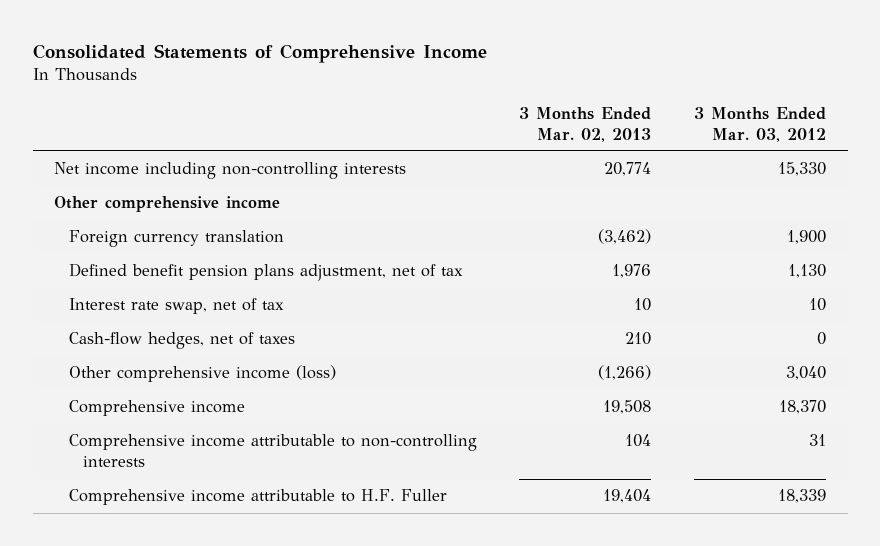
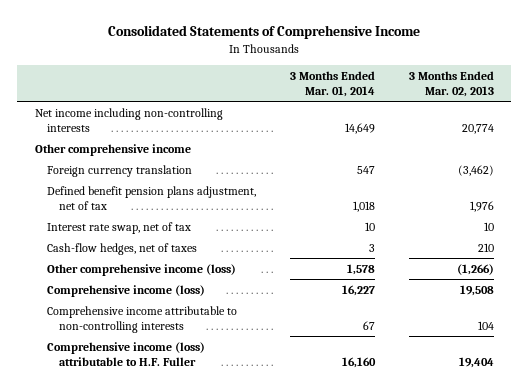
[694,106,827,142] 3 Months Ended Mar. 03, 2012 -> none
none -> [289,70,375,97] 3 Months Ended Mar. 01, 2014
[68,400,245,417] Comprehensive income -> [46,284,205,297] Comprehensive income (loss)
[68,489,447,506] Comprehensive income attributable to H.F. Fuller -> [46,341,205,366] Comprehensive income (loss) attributable to H.F. Fuller

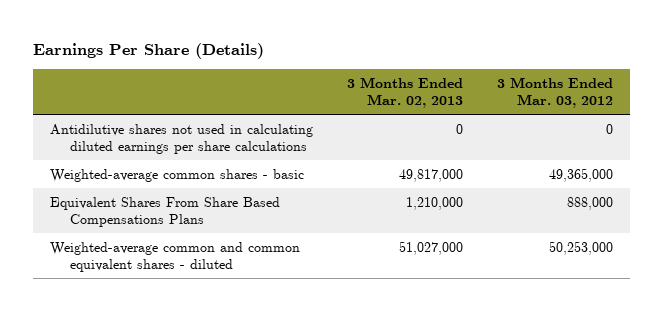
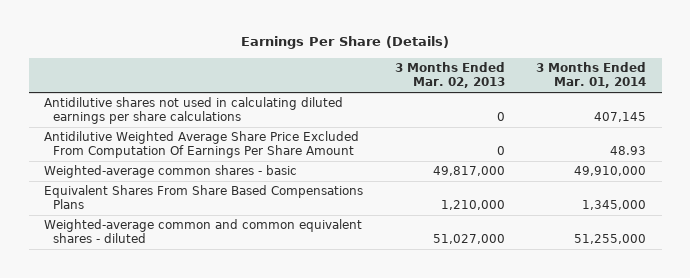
[496,76,613,109] 3 Months Ended Mar. 03, 2012 -> none
none -> [536,62,647,89] 3 Months Ended Mar. 01, 2014
none -> [44,131,360,159] Antidilutive Weighted Average Share Price Excluded From Computation Of Earnings Per Share Amount

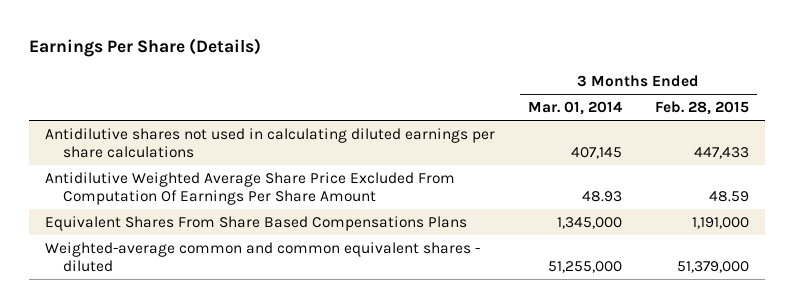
[394,62,505,89] 3 Months Ended Mar. 02, 2013 -> none
none -> [654,101,749,116] Feb. 28, 2015
[44,165,298,179] Weighted-average common shares - basic -> none

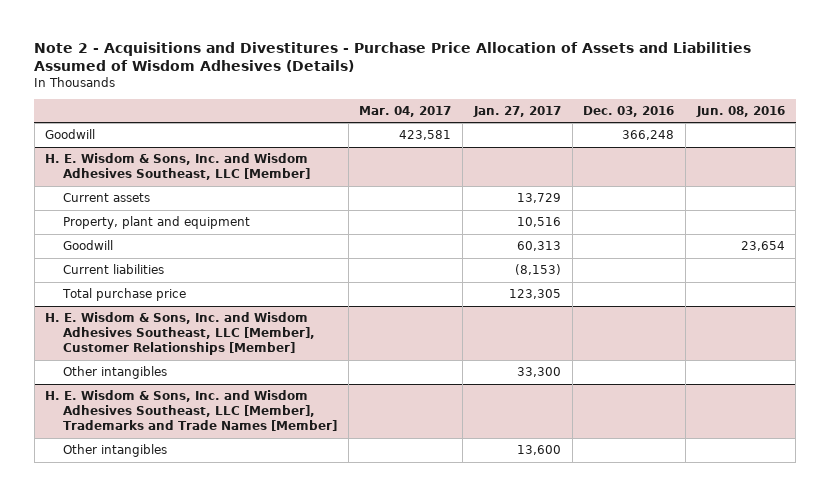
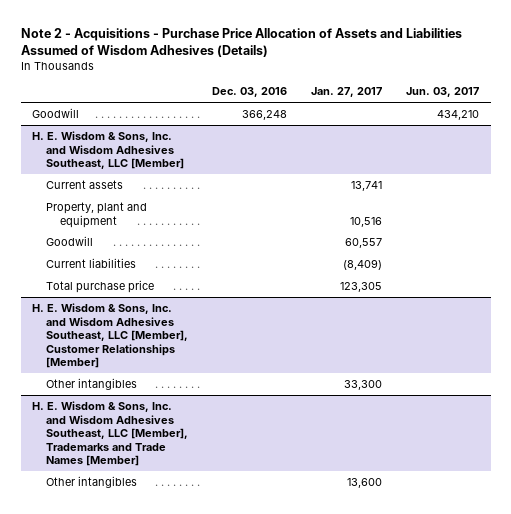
[34,41,752,72] Note 2 - Acquisitions and Divestitures - Purchase Price Allocation of Assets and Liabilities Assumed of Wisdom Adhesives (Details) -> [20,27,462,57] Note 2 - Acquisitions - Purchase Price Allocation of Assets and Liabilities Assumed of Wisdom Adhesives (Details)
[359,105,452,117] Mar. 04, 2017 -> none
[695,105,785,117] Jun. 08, 2016 -> none
none -> [405,87,479,98] Jun. 03, 2017
[516,193,561,204] 13,729 -> [350,180,382,191] 13,741
[516,241,561,252] 60,313 -> [344,237,382,248] 60,557
[514,264,561,276] (8,153) -> [342,258,382,270] (8,409)

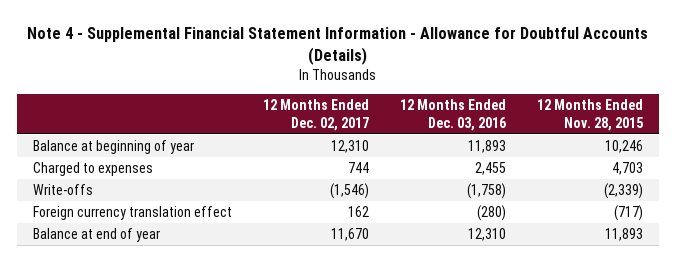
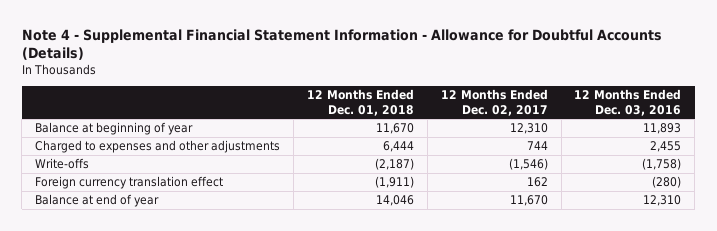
[537,98,644,131] 12 Months Ended Nov. 28, 2015 -> none
none -> [307,89,415,116] 12 Months Ended Dec. 01, 2018
[32,161,153,176] Charged to expenses -> [35,140,281,154] Charged to expenses and other adjustments

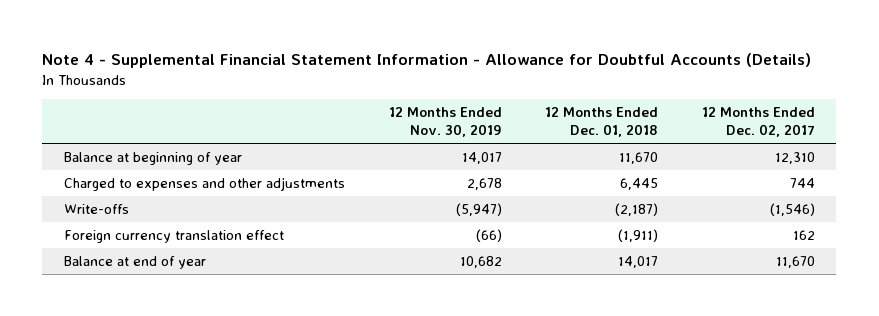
[574,89,682,116] 12 Months Ended Dec. 03, 2016 -> none
none -> [388,107,502,138] 12 Months Ended Nov. 30, 2019
[383,141,415,153] 6,444 -> [620,177,659,190] 6,445
[376,195,415,207] 14,046 -> [618,255,659,268] 14,017

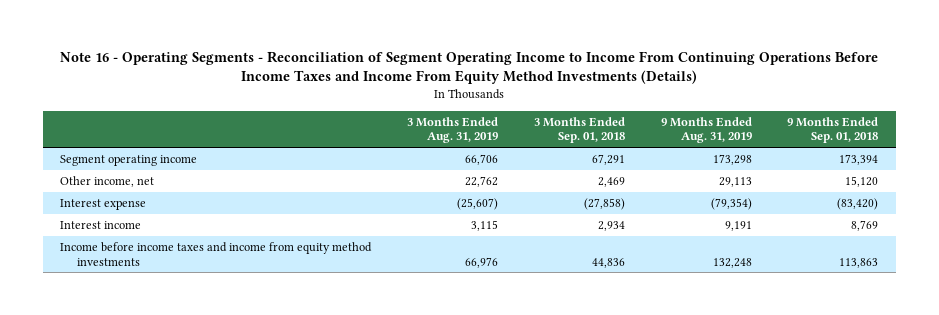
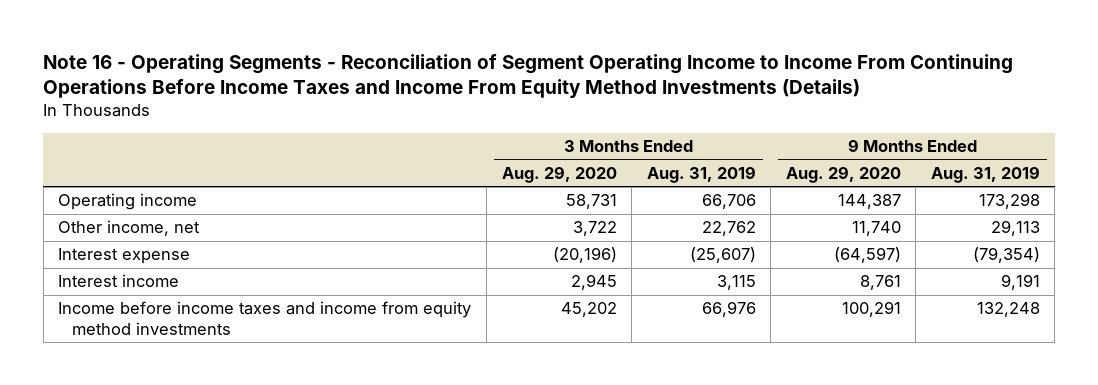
[533,116,625,144] 3 Months Ended Sep. 01, 2018 -> none
[787,116,879,144] 9 Months Ended Sep. 01, 2018 -> none
none -> [501,165,617,183] Aug. 29, 2020
none -> [785,165,901,183] Aug. 29, 2020
[60,154,198,166] Segment operating income -> [58,193,198,211] Operating income

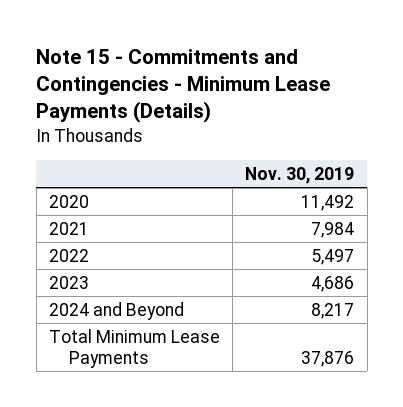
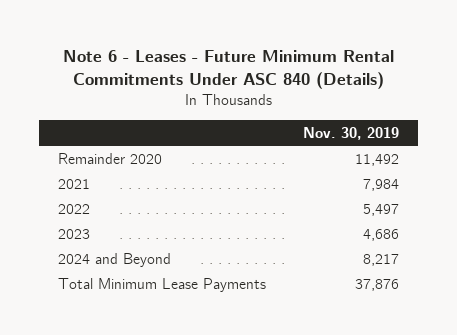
[36,48,331,124] Note 15 - Commitments and Contingencies - Minimum Lease Payments (Details) -> [62,50,394,90] Note 6 - Leases - Future Minimum Rental Commitments Under ASC 840 (Details)
[48,194,89,208] 2020 -> [58,152,163,164] Remainder 2020

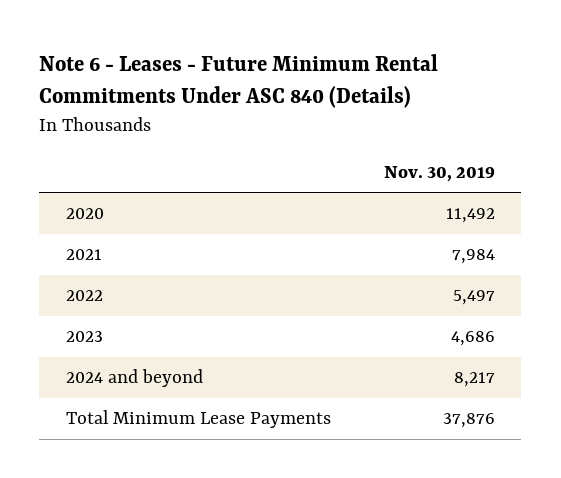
[58,152,163,164] Remainder 2020 -> [65,208,104,220] 2020
[58,252,172,267] 2024 and Beyond -> [65,369,203,388] 2024 and beyond

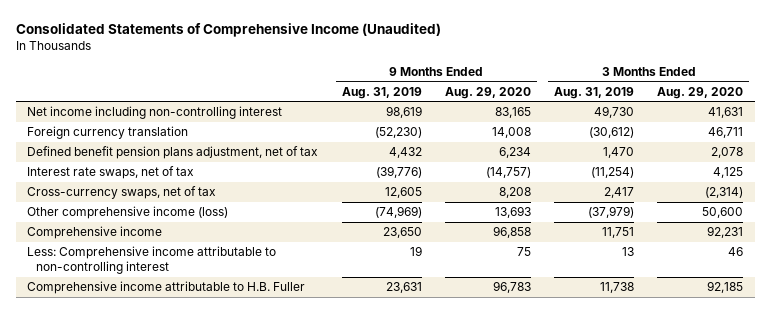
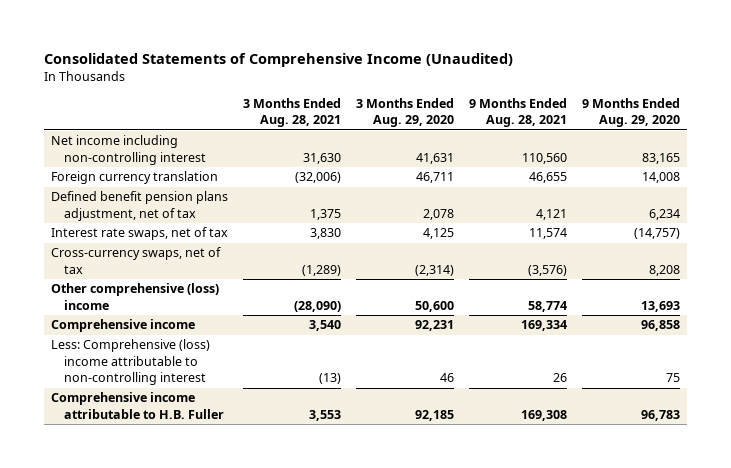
[341,86,422,99] Aug. 31, 2019 -> none
[554,86,635,99] Aug. 31, 2019 -> none
none -> [243,97,342,128] 3 Months Ended Aug. 28, 2021
none -> [468,97,567,128] 9 Months Ended Aug. 28, 2021
[27,206,229,220] Other comprehensive income (loss) -> [51,283,220,310] Other comprehensive (loss) income
[27,246,277,275] Less: Comprehensive income attributable to non-controlling interest -> [51,339,211,386] Less: Comprehensive (loss) income attributable to non-controlling interest

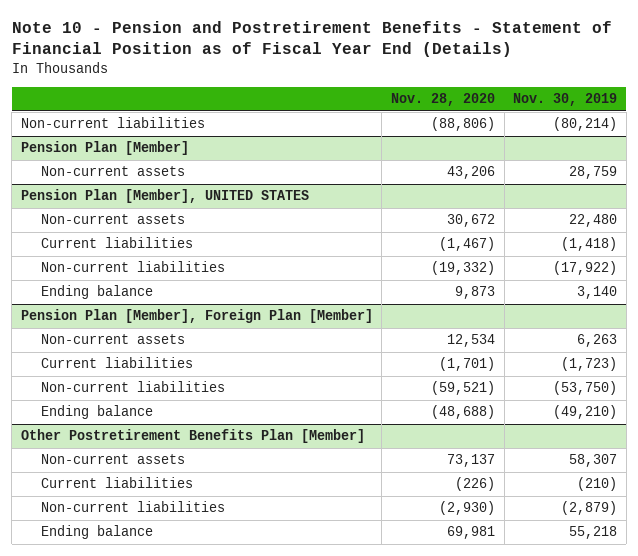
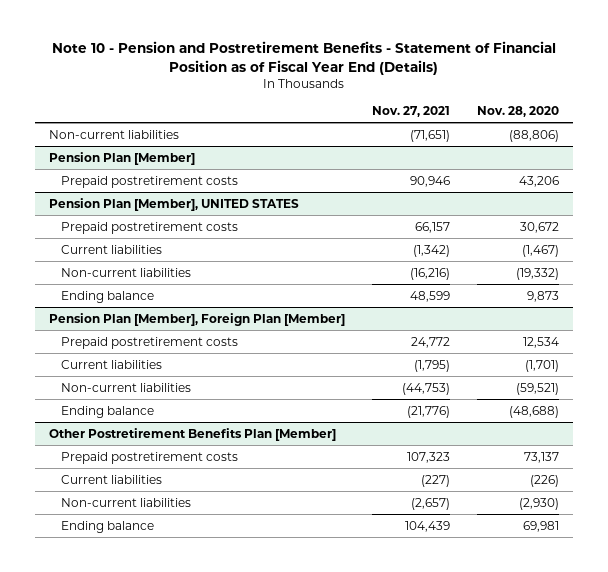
[513,93,618,107] Nov. 30, 2019 -> none
none -> [371,106,450,118] Nov. 27, 2021
[40,166,185,177] Non-current assets -> [61,175,239,188] Prepaid postretirement costs
[40,214,185,225] Non-current assets -> [61,221,239,234] Prepaid postretirement costs
[40,334,185,345] Non-current assets -> [61,336,239,349] Prepaid postretirement costs
[40,454,185,465] Non-current assets -> [61,451,239,464] Prepaid postretirement costs

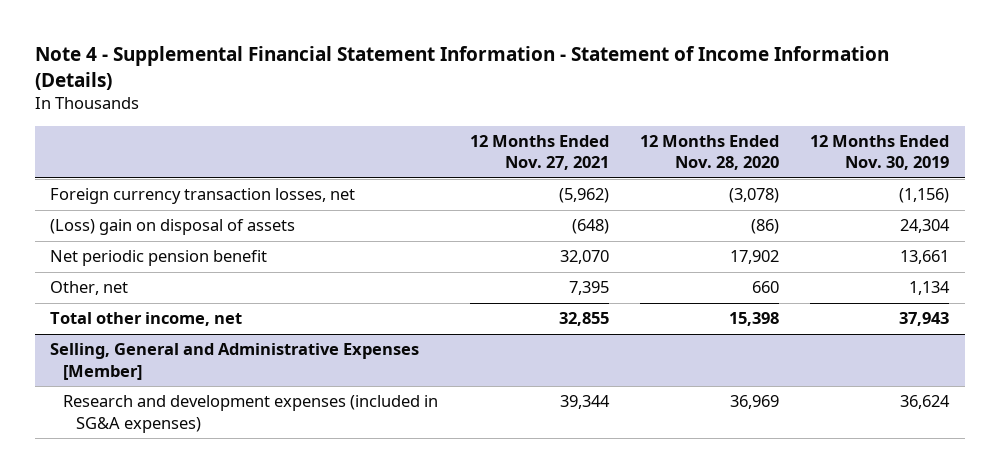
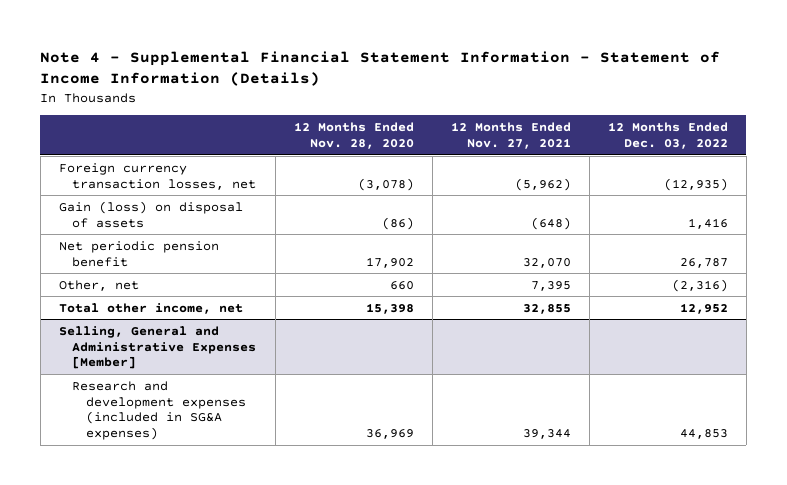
[810,135,950,171] 12 Months Ended Nov. 30, 2019 -> none
none -> [607,122,728,149] 12 Months Ended Dec. 03, 2022
[50,219,296,236] (Loss) gain on disposal of assets -> [59,200,244,228] Gain (loss) on disposal of assets

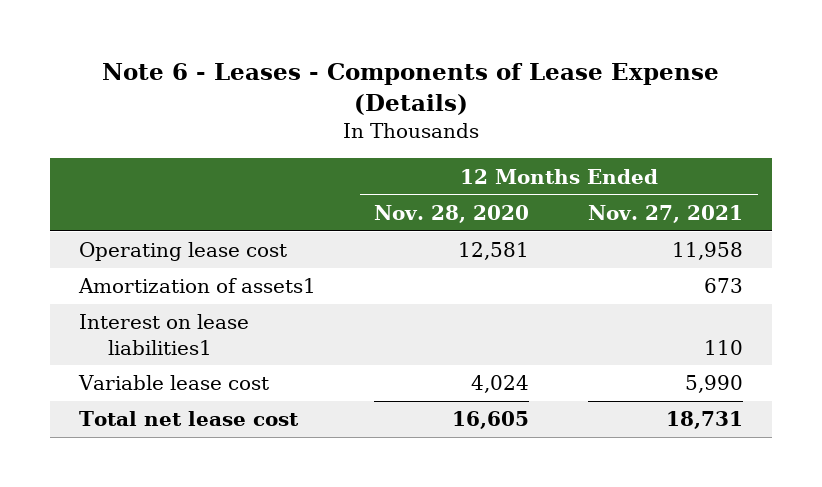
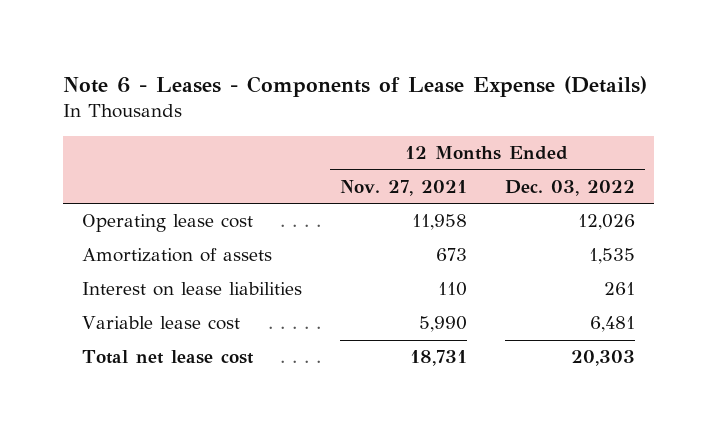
[374,204,530,223] Nov. 28, 2020 -> none
none -> [504,180,635,197] Dec. 03, 2022
[77,278,316,294] Amortization of assets1 -> [81,248,272,263] Amortization of assets
[78,314,249,355] Interest on lease liabilities1 -> [81,282,302,297] Interest on lease liabilities

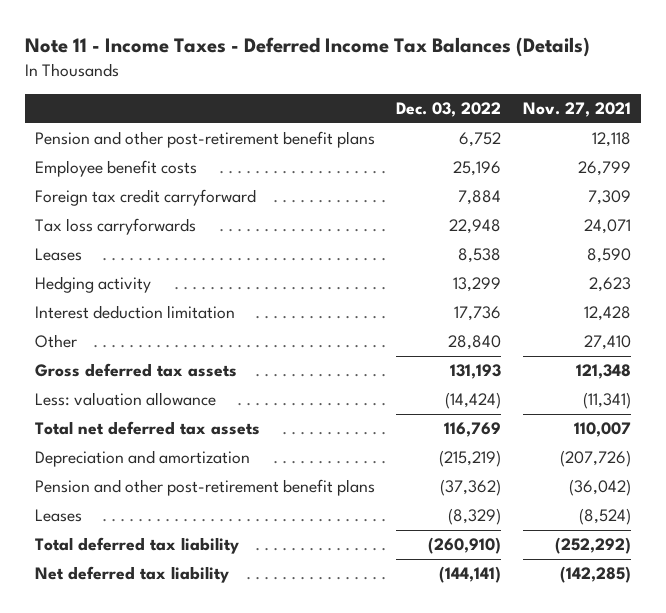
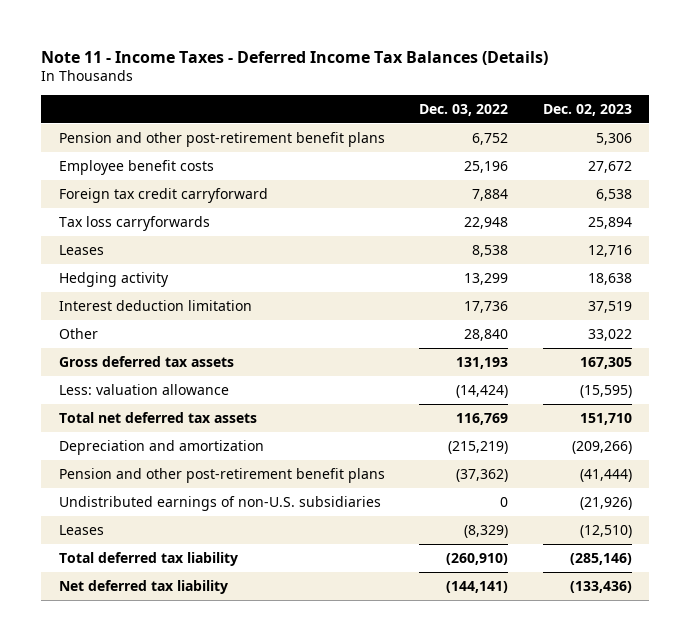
[522,102,631,118] Nov. 27, 2021 -> none
none -> [542,103,632,116] Dec. 02, 2023
none -> [58,495,381,511] Undistributed earnings of non-U.S. subsidiaries

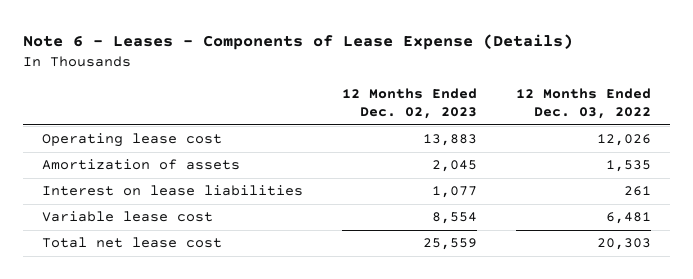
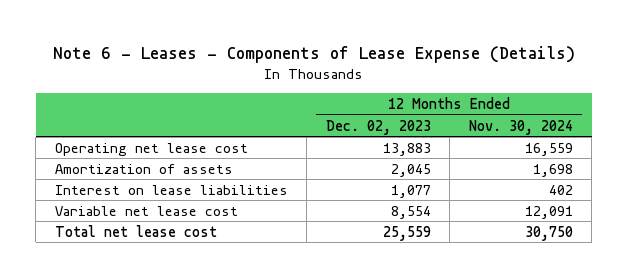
[516,88,652,119] 12 Months Ended Dec. 03, 2022 -> none
none -> [468,119,573,135] Nov. 30, 2024
[42,133,223,148] Operating lease cost -> [54,142,248,156] Operating net lease cost
[42,211,214,223] Variable lease cost -> [54,205,238,216] Variable net lease cost

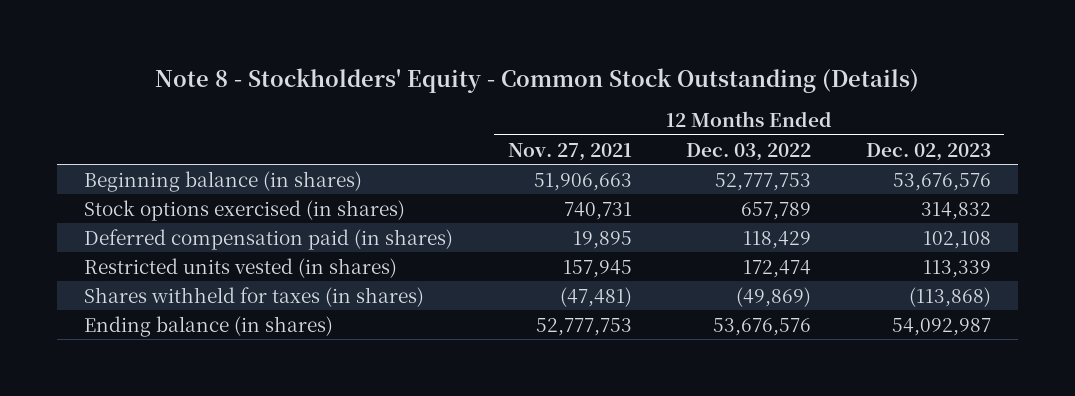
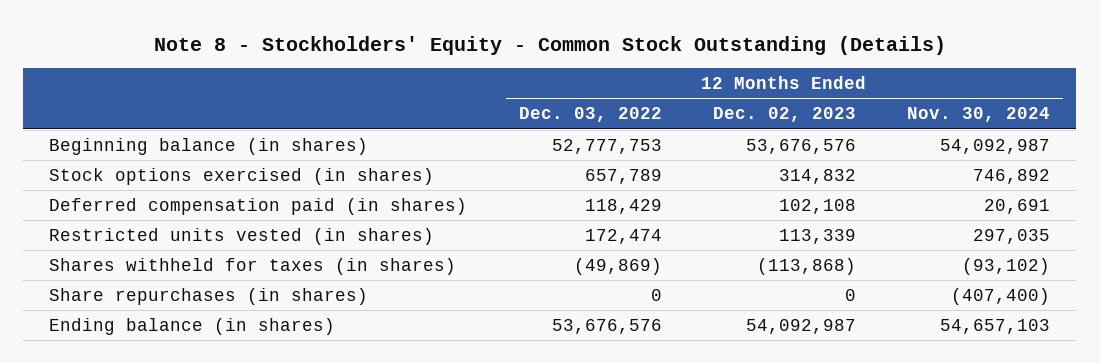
[507,142,632,161] Nov. 27, 2021 -> none
none -> [907,107,1051,123] Nov. 30, 2024
none -> [49,287,369,305] Share repurchases (in shares)

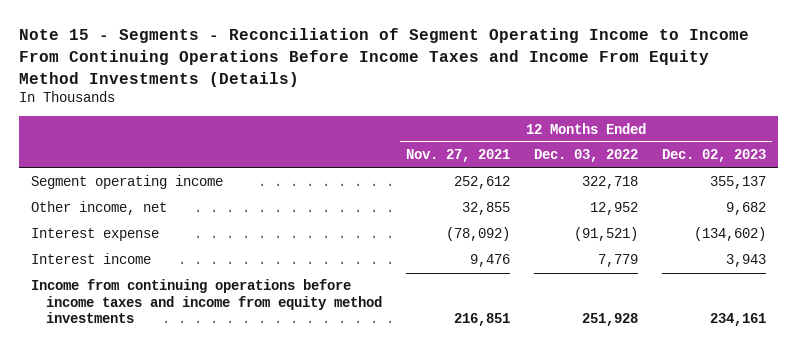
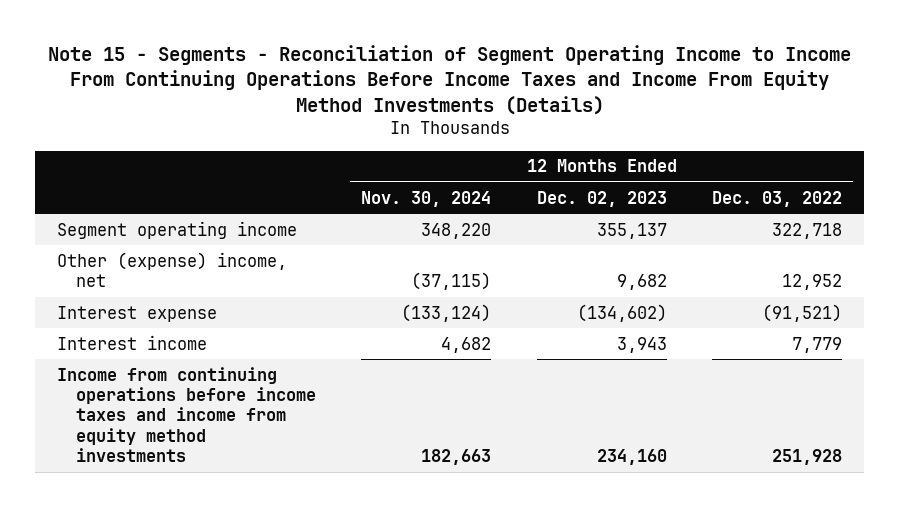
[406,149,511,163] Nov. 27, 2021 -> none
none -> [361,190,492,207] Nov. 30, 2024
[30,201,167,216] Other income, net -> [57,251,288,288] Other (expense) income, net
[710,312,767,326] 234,161 -> [596,449,667,466] 234,160

